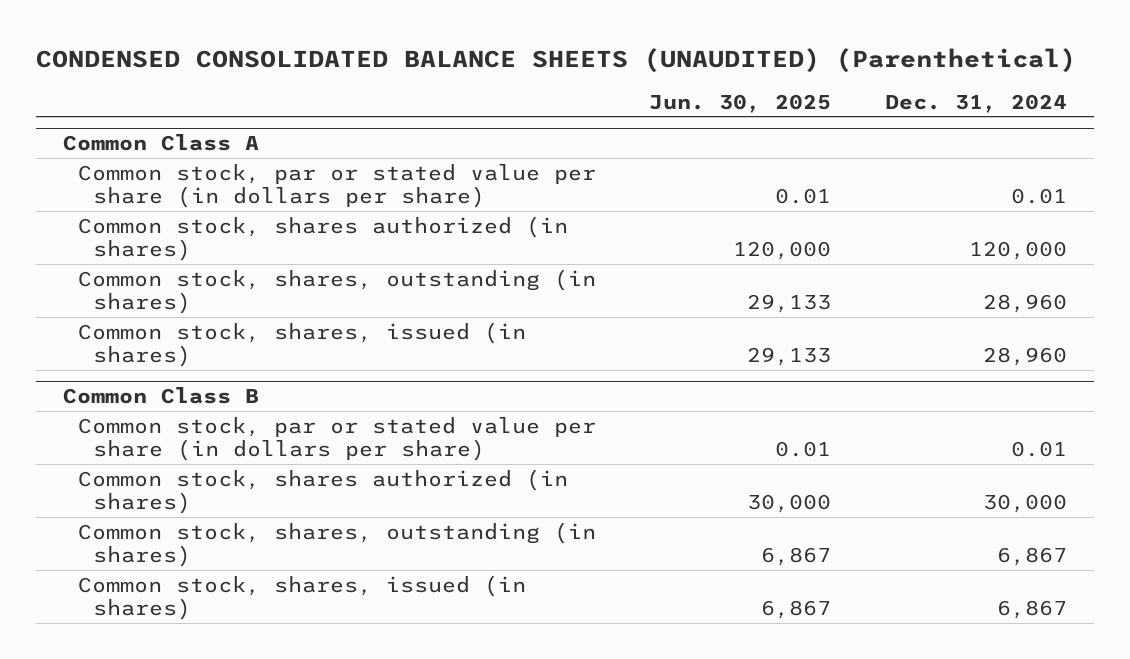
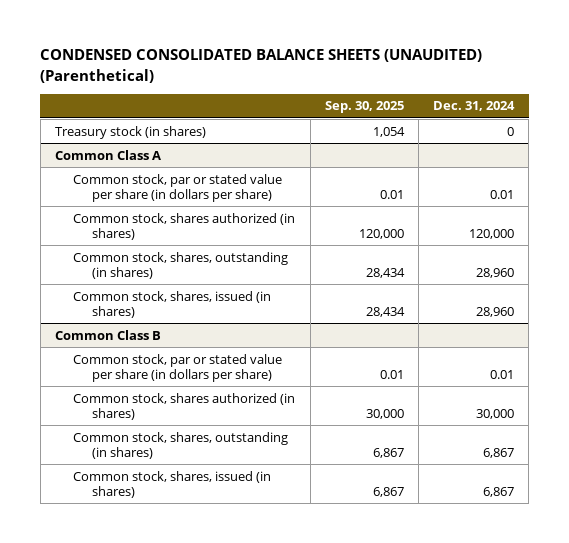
[649,93,832,113] Jun. 30, 2025 -> none
none -> [324,101,404,114] Sep. 30, 2025
none -> [54,125,206,139] Treasury stock (in shares)

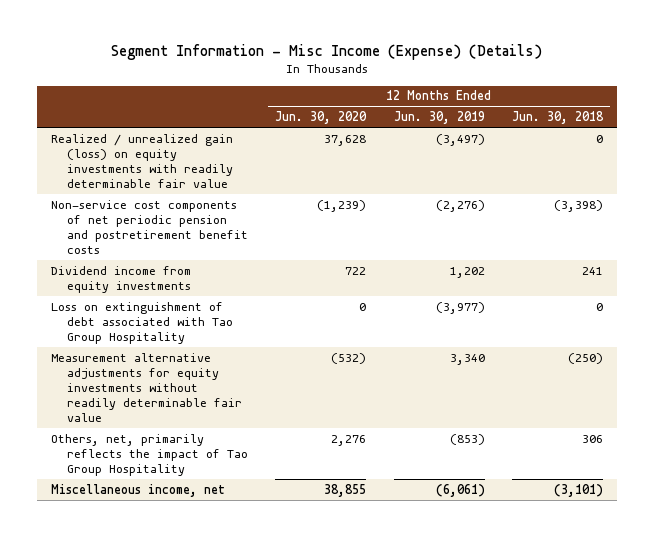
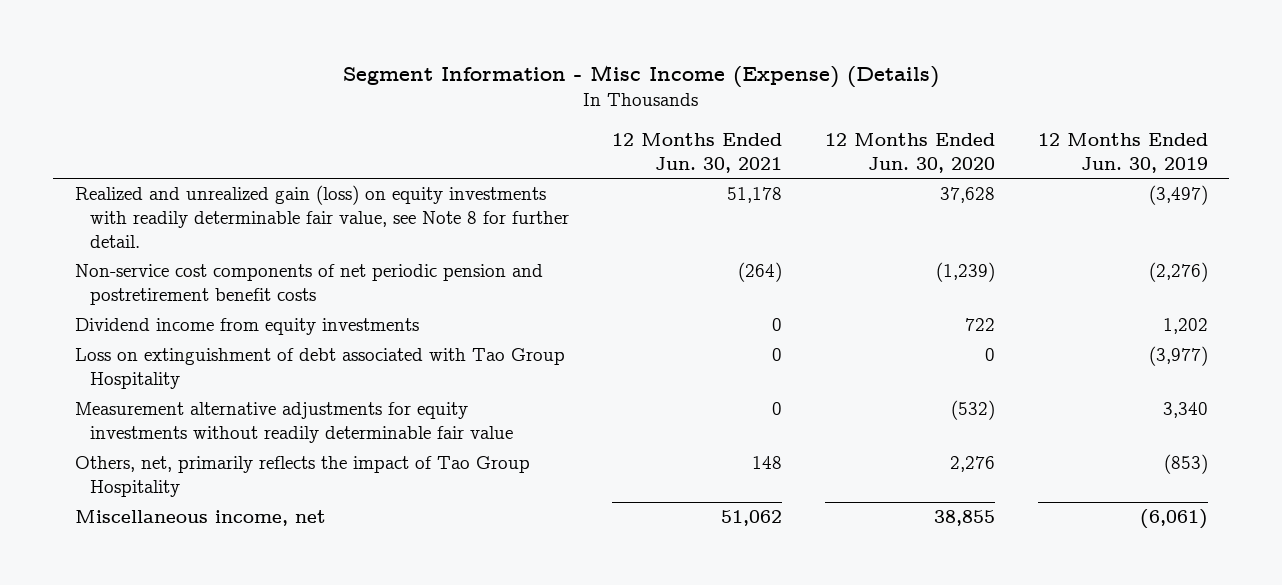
[512,111,605,125] Jun. 30, 2018 -> none
none -> [611,133,782,173] 12 Months Ended Jun. 30, 2021
[50,133,233,188] Realized / unrealized gain (loss) on equity investments with readily determinable fair value -> [74,185,569,248] Realized and unrealized gain (loss) on equity investments with readily determinable fair value, see Note 8 for further detail.

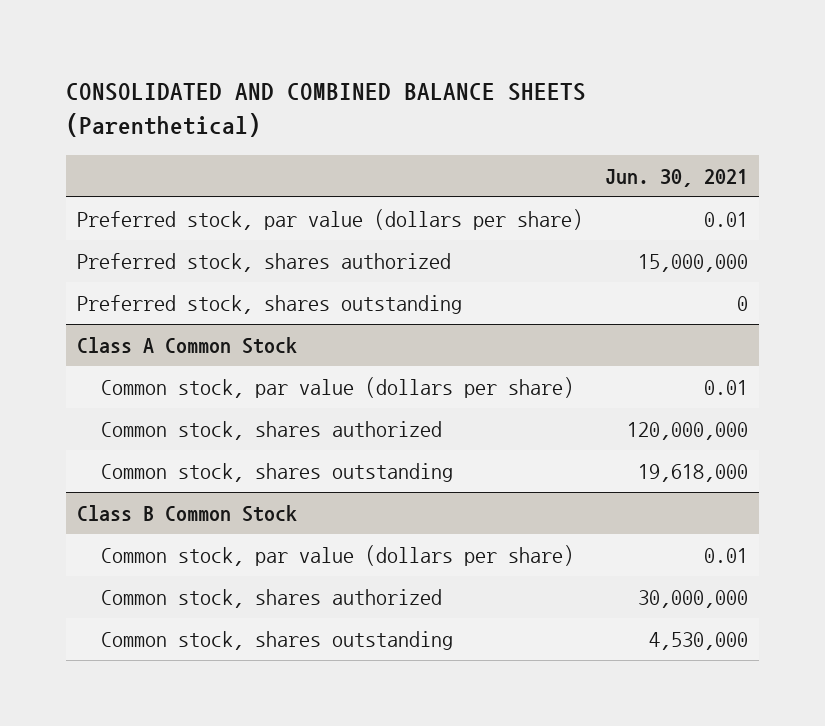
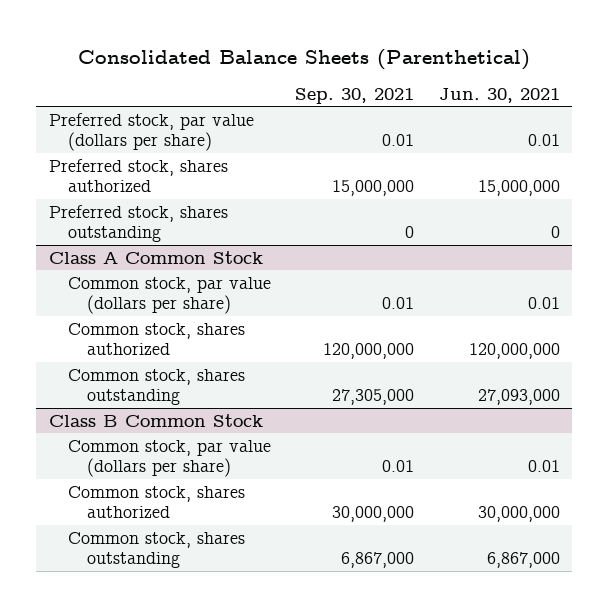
[65,83,586,138] CONSOLIDATED AND COMBINED BALANCE SHEETS (Parenthetical) -> [78,48,531,70] Consolidated Balance Sheets (Parenthetical)
none -> [295,87,415,104] Sep. 30, 2021
[637,463,748,482] 19,618,000 -> [477,389,560,406] 27,093,000
[648,631,748,650] 4,530,000 -> [486,552,560,569] 6,867,000

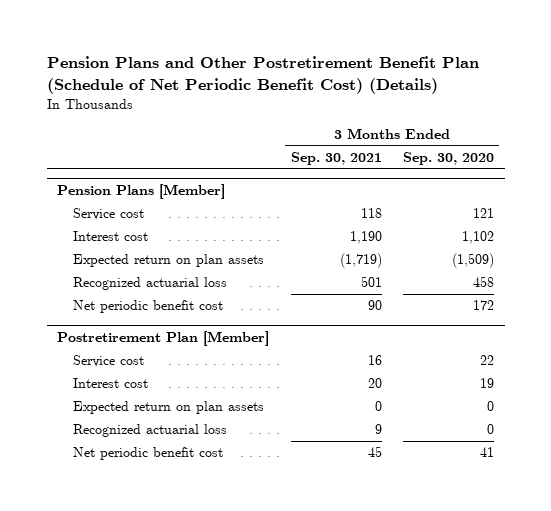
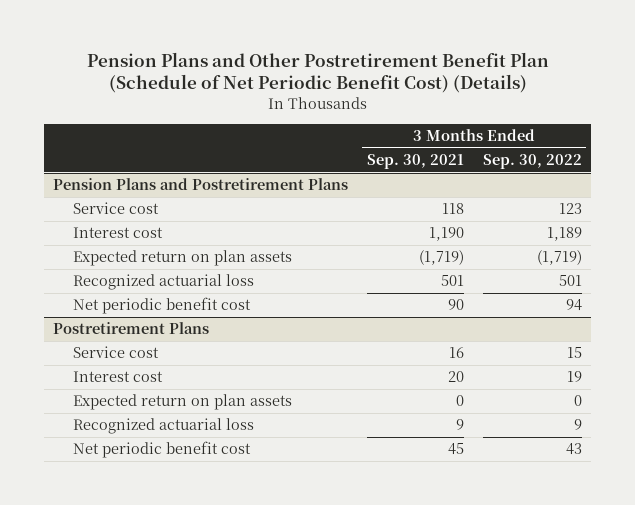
[403,151,495,165] Sep. 30, 2020 -> none
none -> [482,153,582,169] Sep. 30, 2022
[57,184,226,200] Pension Plans [Member] -> [53,178,349,191] Pension Plans and Postretirement Plans
[57,331,270,347] Postretirement Plan [Member] -> [53,322,210,335] Postretirement Plans

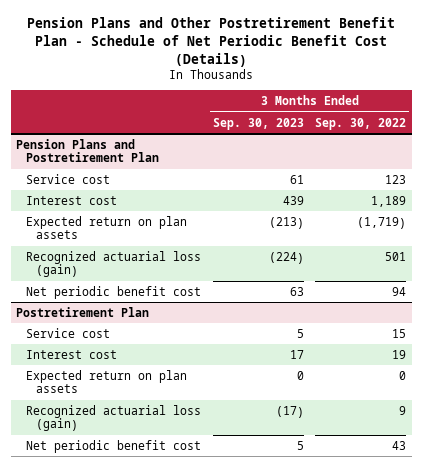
[86,51,549,94] Pension Plans and Other Postretirement Benefit Plan (Schedule of Net Periodic Benefit Cost) (Details) -> [27,17,396,67] Pension Plans and Other Postretirement Benefit Plan - Schedule of Net Periodic Benefit Cost (Details)
[367,153,465,169] Sep. 30, 2021 -> none
none -> [212,117,304,130] Sep. 30, 2023
[53,178,349,191] Pension Plans and Postretirement Plans -> [16,138,160,162] Pension Plans and Postretirement Plan
[73,274,255,291] Recognized actuarial loss -> [26,250,202,277] Recognized actuarial loss (gain)
[53,322,210,335] Postretirement Plans -> [16,306,150,317] Postretirement Plan
[73,418,255,435] Recognized actuarial loss -> [26,404,202,431] Recognized actuarial loss (gain)

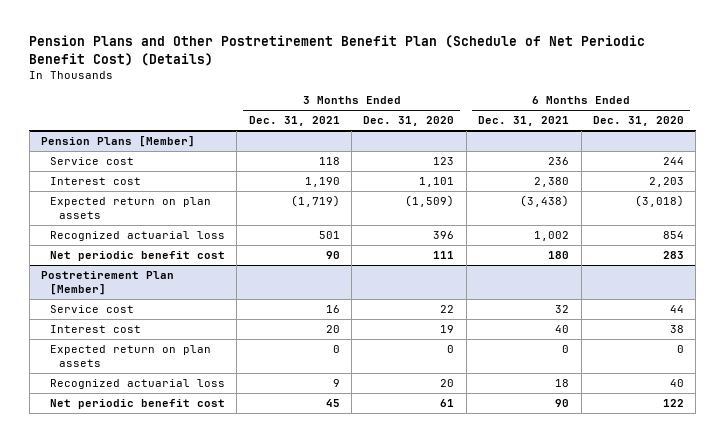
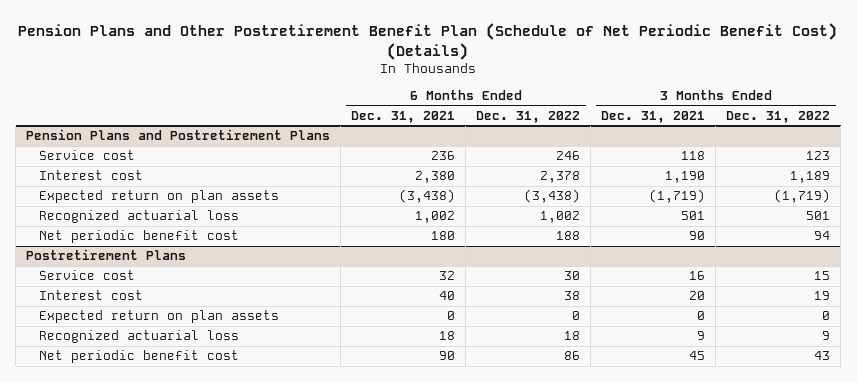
[363,116,455,127] Dec. 31, 2020 -> none
[592,116,684,127] Dec. 31, 2020 -> none
none -> [476,110,581,123] Dec. 31, 2022
none -> [726,110,831,123] Dec. 31, 2022
[40,136,195,148] Pension Plans [Member] -> [26,129,331,141] Pension Plans and Postretirement Plans
[40,271,174,296] Postretirement Plan [Member] -> [26,249,187,261] Postretirement Plans

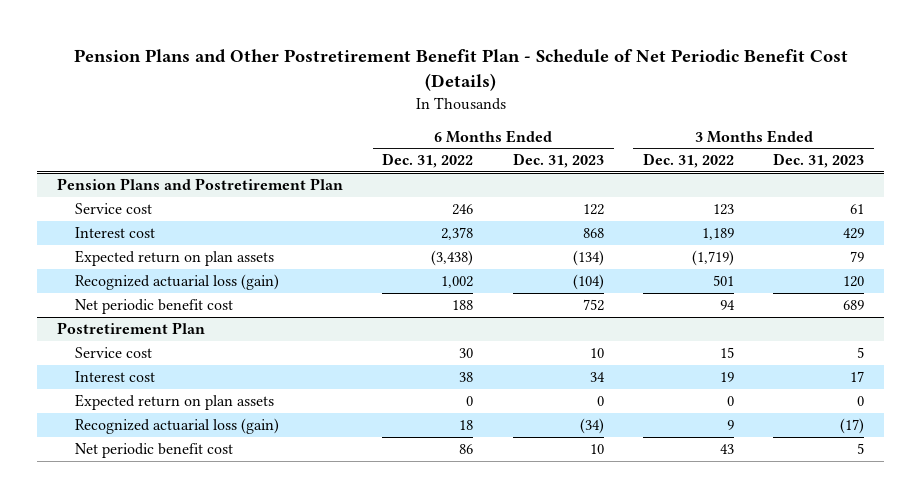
[18,22,838,60] Pension Plans and Other Postretirement Benefit Plan (Schedule of Net Periodic Benefit Cost) (Details) -> [73,49,848,92] Pension Plans and Other Postretirement Benefit Plan - Schedule of Net Periodic Benefit Cost (Details)
[351,110,456,123] Dec. 31, 2021 -> none
[601,110,706,123] Dec. 31, 2021 -> none
none -> [512,153,604,169] Dec. 31, 2023
none -> [773,153,865,169] Dec. 31, 2023
[26,129,331,141] Pension Plans and Postretirement Plans -> [57,177,344,190] Pension Plans and Postretirement Plan
[38,210,239,224] Recognized actuarial loss -> [75,273,280,290] Recognized actuarial loss (gain)
[26,249,187,261] Postretirement Plans -> [57,321,206,334] Postretirement Plan
[38,330,239,344] Recognized actuarial loss -> [75,417,280,434] Recognized actuarial loss (gain)

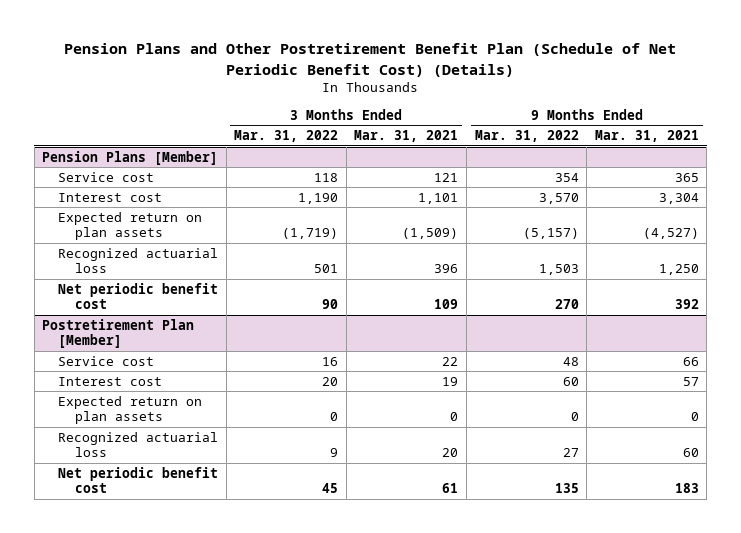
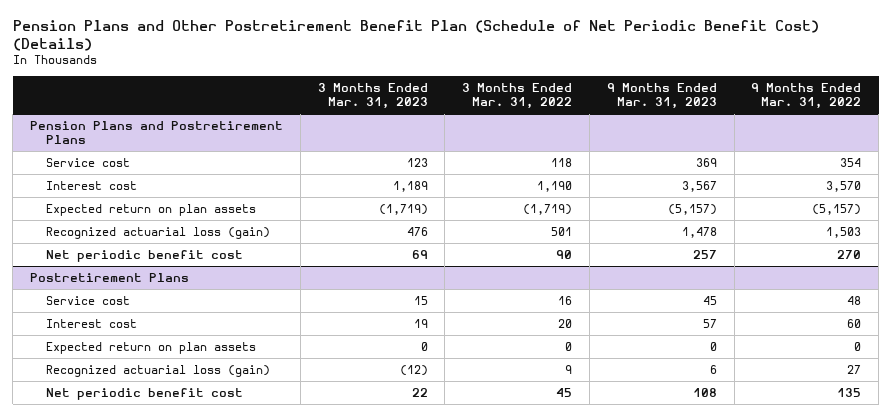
[354,130,459,143] Mar. 31, 2021 -> none
[594,130,699,143] Mar. 31, 2021 -> none
none -> [317,82,428,110] 3 Months Ended Mar. 31, 2023
none -> [606,82,717,110] 9 Months Ended Mar. 31, 2023
[42,150,219,165] Pension Plans [Member] -> [29,120,283,145] Pension Plans and Postretirement Plans
[58,247,219,274] Recognized actuarial loss -> [45,226,270,239] Recognized actuarial loss (gain)
[42,318,195,349] Postretirement Plan [Member] -> [29,272,189,282] Postretirement Plans
[58,431,219,458] Recognized actuarial loss -> [45,364,270,377] Recognized actuarial loss (gain)

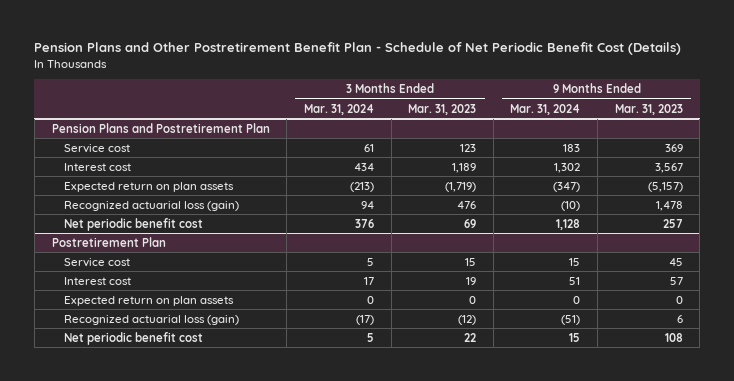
[12,19,819,51] Pension Plans and Other Postretirement Benefit Plan (Schedule of Net Periodic Benefit Cost) (Details) -> [34,42,682,56] Pension Plans and Other Postretirement Benefit Plan - Schedule of Net Periodic Benefit Cost (Details)
[462,82,573,110] 3 Months Ended Mar. 31, 2022 -> none
[751,82,862,110] 9 Months Ended Mar. 31, 2022 -> none
none -> [303,103,374,115] Mar. 31, 2024
none -> [510,103,581,115] Mar. 31, 2024
[29,120,283,145] Pension Plans and Postretirement Plans -> [51,122,270,133] Pension Plans and Postretirement Plan
[29,272,189,282] Postretirement Plans -> [51,236,166,247] Postretirement Plan

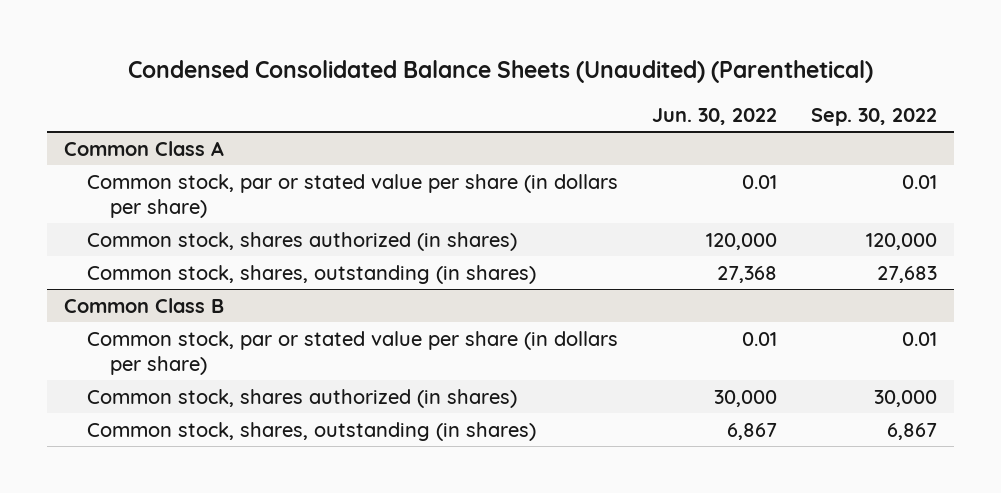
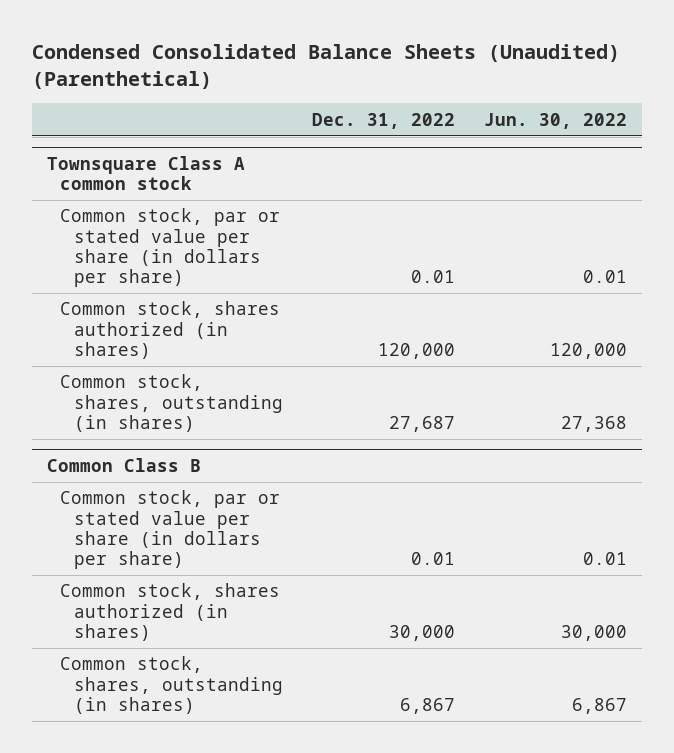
[811,107,938,126] Sep. 30, 2022 -> none
none -> [311,112,455,129] Dec. 31, 2022
[64,140,225,156] Common Class A -> [46,155,245,190] Townsquare Class A common stock

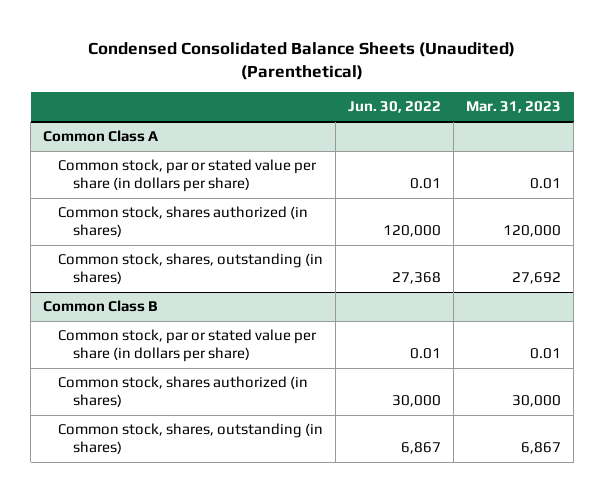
[311,112,455,129] Dec. 31, 2022 -> none
none -> [466,101,562,114] Mar. 31, 2023
[46,155,245,190] Townsquare Class A common stock -> [43,130,159,143] Common Class A

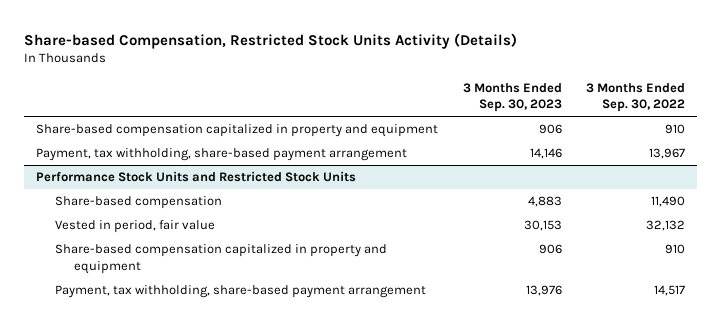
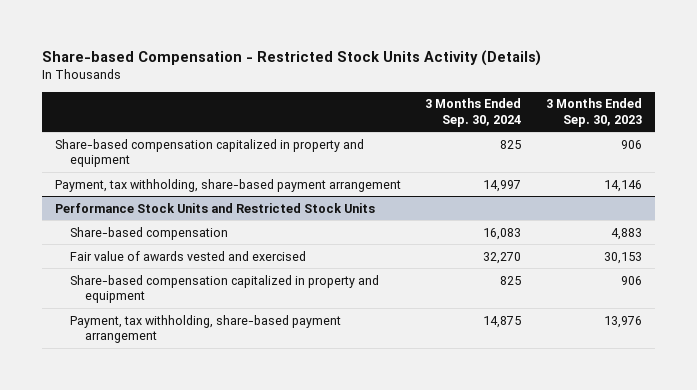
[24,32,518,49] Share-based Compensation, Restricted Stock Units Activity (Details) -> [42,49,542,66] Share-based Compensation - Restricted Stock Units Activity (Details)
[585,82,685,113] 3 Months Ended Sep. 30, 2022 -> none
none -> [425,98,522,127] 3 Months Ended Sep. 30, 2024
[55,220,216,234] Vested in period, fair value -> [69,250,306,261] Fair value of awards vested and exercised

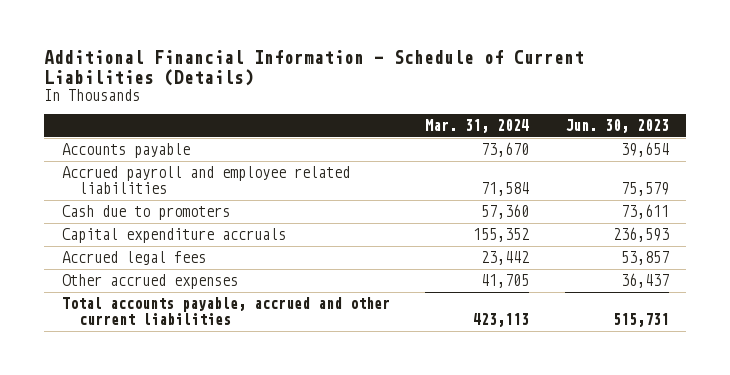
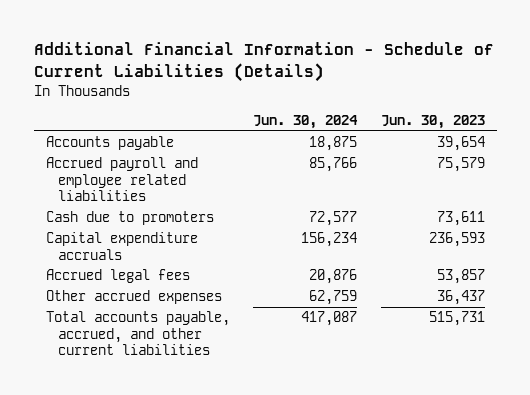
[425,119,530,134] Mar. 31, 2024 -> none
none -> [253,115,359,130] Jun. 30, 2024
[61,297,390,325] Total accounts payable, accrued and other current liabilities -> [45,311,230,356] Total accounts payable, accrued, and other current liabilities

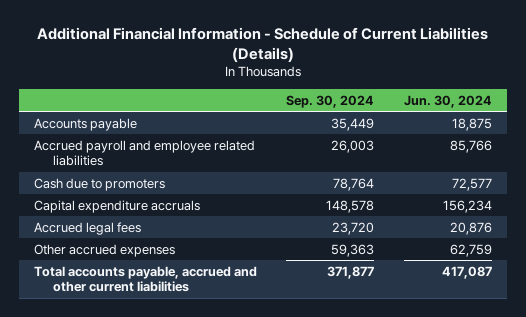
[380,115,485,130] Jun. 30, 2023 -> none
none -> [286,94,375,108] Sep. 30, 2024
[45,311,230,356] Total accounts payable, accrued, and other current liabilities -> [33,265,257,293] Total accounts payable, accrued and other current liabilities

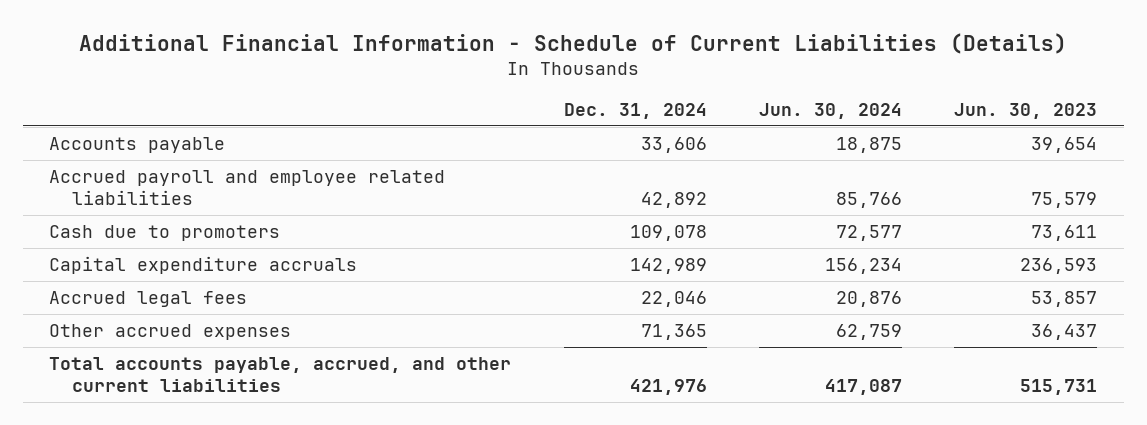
[286,94,375,108] Sep. 30, 2024 -> none
none -> [563,102,707,119] Dec. 31, 2024
none -> [954,102,1098,119] Jun. 30, 2023
[33,265,257,293] Total accounts payable, accrued and other current liabilities -> [49,356,512,393] Total accounts payable, accrued, and other current liabilities

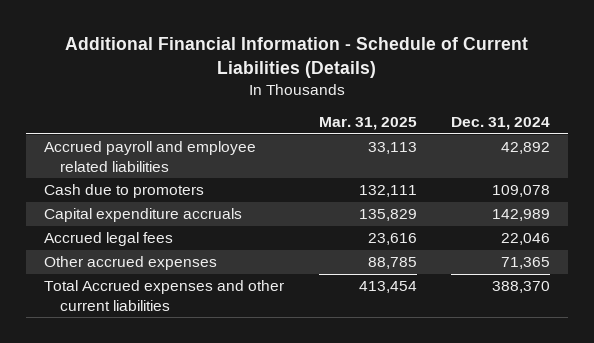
[759,102,903,119] Jun. 30, 2024 -> none
[954,102,1098,119] Jun. 30, 2023 -> none
none -> [318,117,417,131] Mar. 31, 2025
[49,136,226,153] Accounts payable -> none
[49,356,512,393] Total accounts payable, accrued, and other current liabilities -> [43,280,284,311] Total Accrued expenses and other current liabilities
[629,379,707,396] 421,976 -> [492,281,551,294] 388,370

